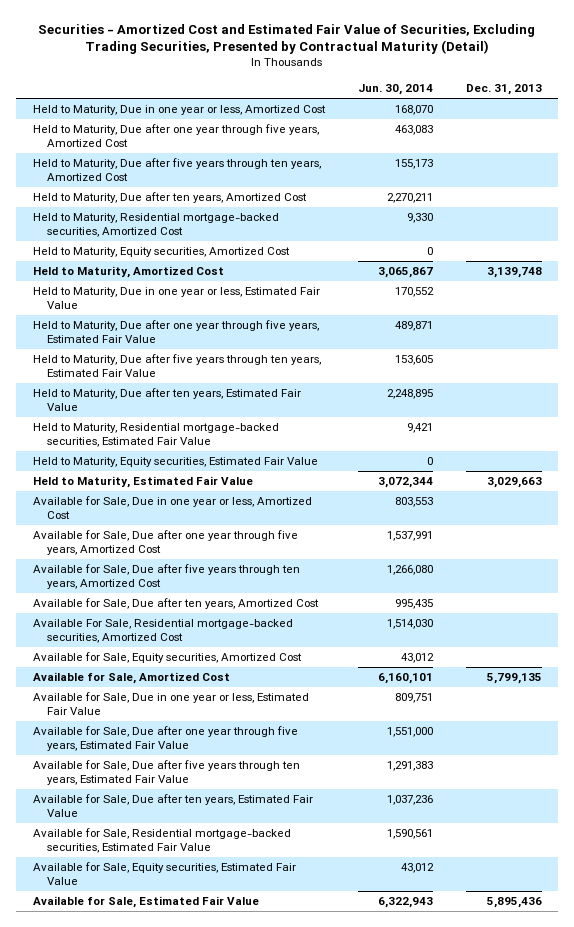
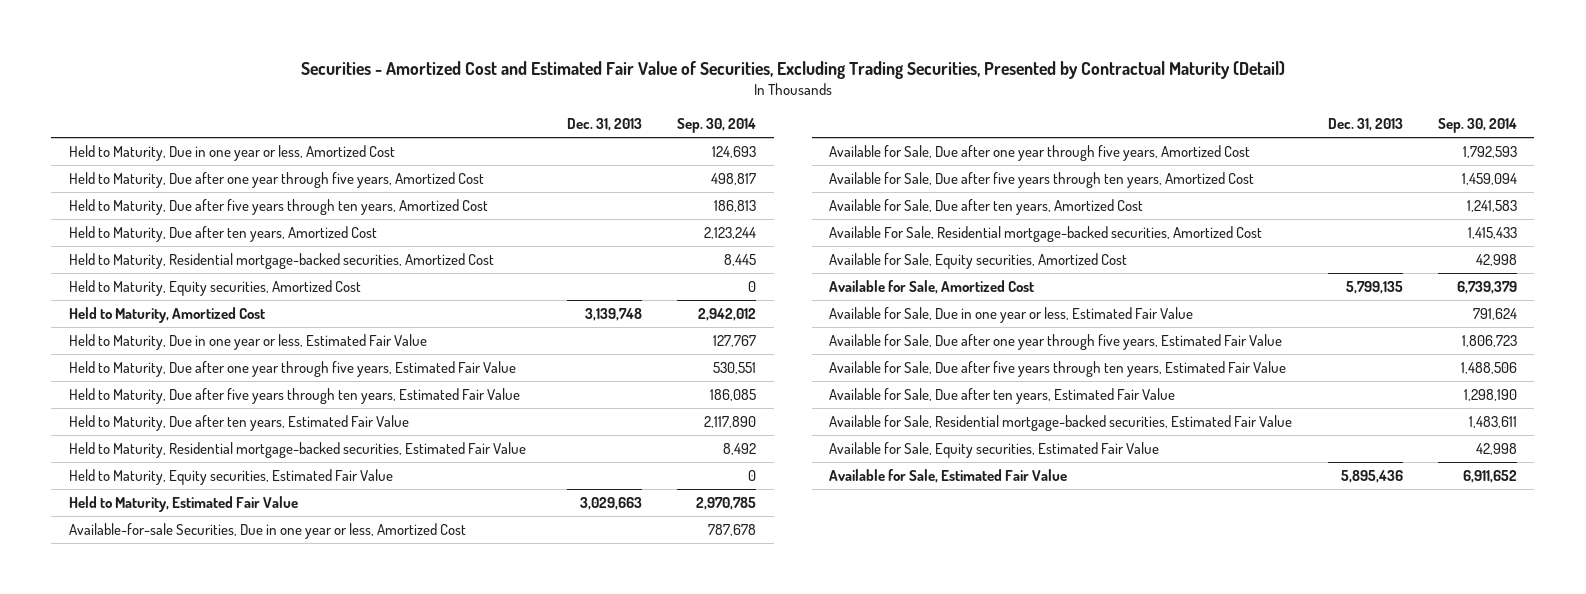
[357,83,433,95] Jun. 30, 2014 -> none
none -> [677,117,757,133] Sep. 30, 2014
[32,496,312,520] Available for Sale, Due in one year or less, Amortized Cost -> [68,523,466,540] Available-for-sale Securities, Due in one year or less, Amortized Cost

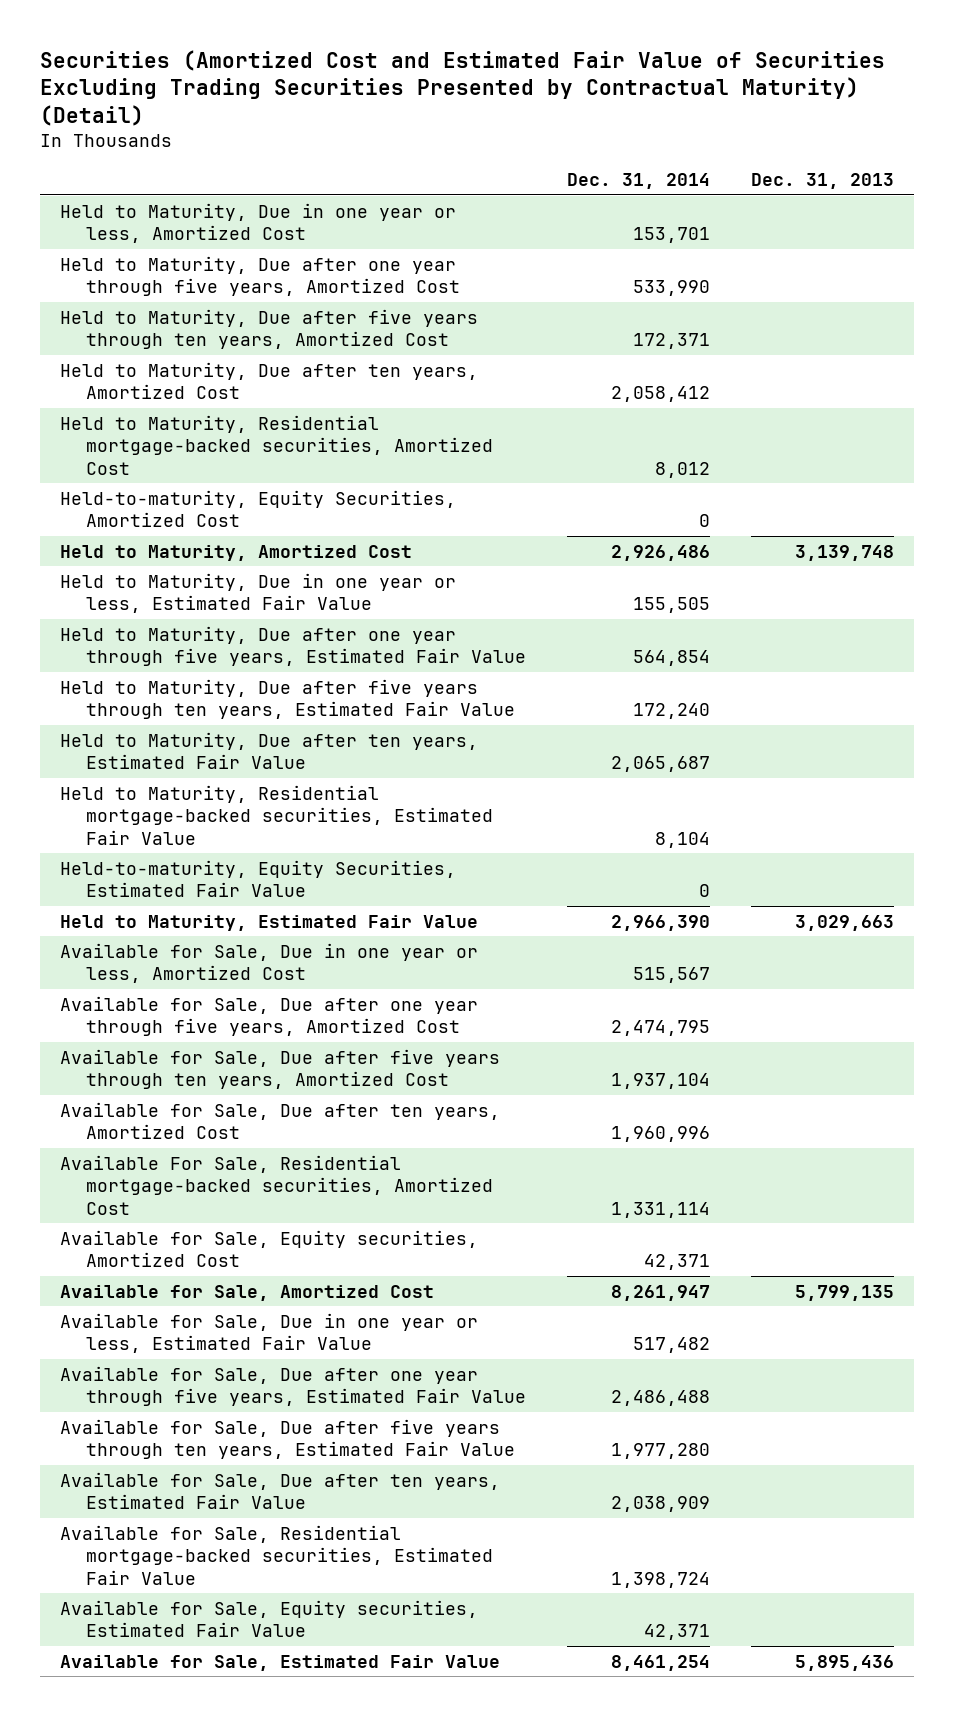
[300,60,1285,79] Securities - Amortized Cost and Estimated Fair Value of Securities, Excluding Trading Securities, Presented by Contractual Maturity (Detail) -> [40,49,886,126] Securities (Amortized Cost and Estimated Fair Value of Securities Excluding Trading Securities Presented by Contractual Maturity) (Detail)
[677,117,757,133] Sep. 30, 2014 -> none
none -> [567,173,711,190] Dec. 31, 2014
[68,280,361,297] Held to Maturity, Equity securities, Amortized Cost -> [60,489,457,528] Held-to-maturity, Equity Securities, Amortized Cost
[68,469,393,486] Held to Maturity, Equity securities, Estimated Fair Value -> [60,859,457,898] Held-to-maturity, Equity Securities, Estimated Fair Value
[68,523,466,540] Available-for-sale Securities, Due in one year or less, Amortized Cost -> [60,942,479,984] Available for Sale, Due in one year or less, Amortized Cost

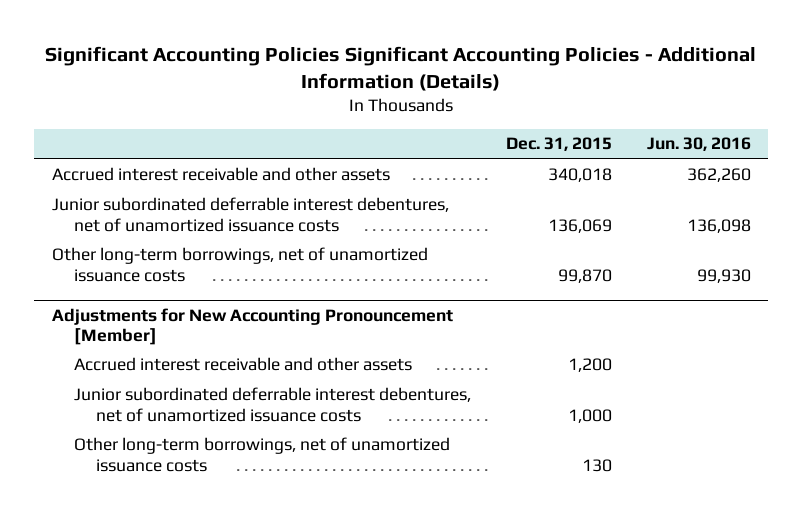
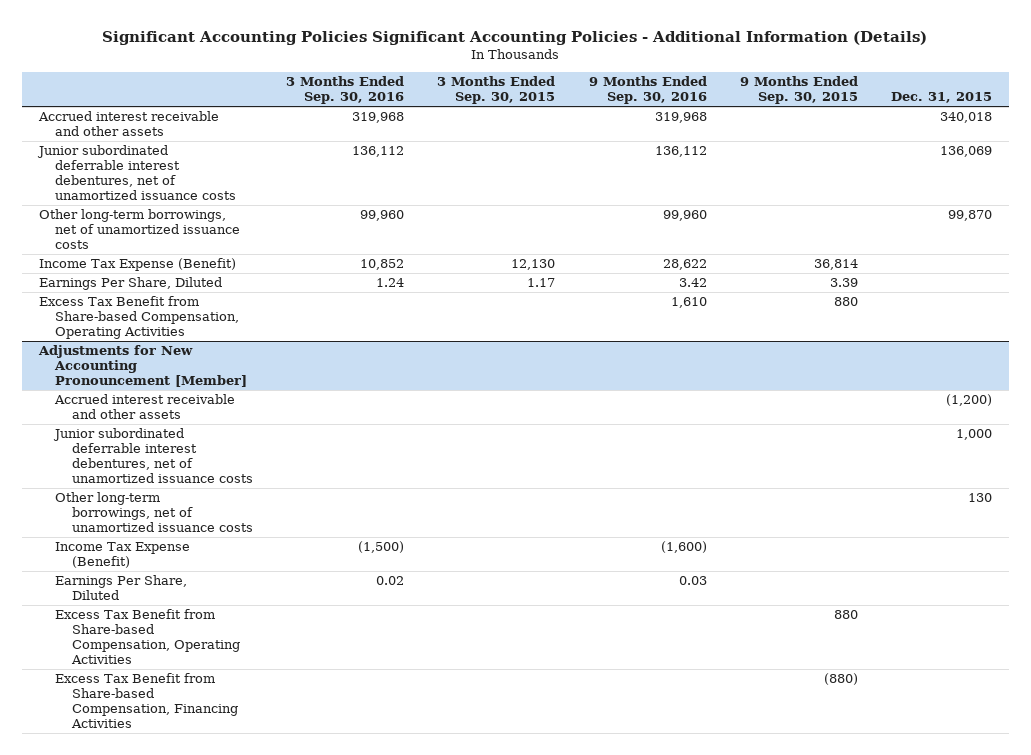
[646,137,751,152] Jun. 30, 2016 -> none
none -> [286,76,405,105] 3 Months Ended Sep. 30, 2016
none -> [437,76,556,105] 3 Months Ended Sep. 30, 2015
none -> [588,76,707,105] 9 Months Ended Sep. 30, 2016
none -> [739,76,858,105] 9 Months Ended Sep. 30, 2015
none -> [38,258,236,272] Income Tax Expense (Benefit)
none -> [38,277,222,291] Earnings Per Share, Diluted
none -> [38,296,240,339] Excess Tax Benefit from Share-based Compensation, Operating Activities
[567,358,612,373] 1,200 -> [945,394,992,407] (1,200)
none -> [55,542,191,569] Income Tax Expense (Benefit)
none -> [55,575,188,601] Earnings Per Share, Diluted
none -> [55,609,241,664] Excess Tax Benefit from Share-based Compensation, Operating Activities
none -> [55,673,239,728] Excess Tax Benefit from Share-based Compensation, Financing Activities

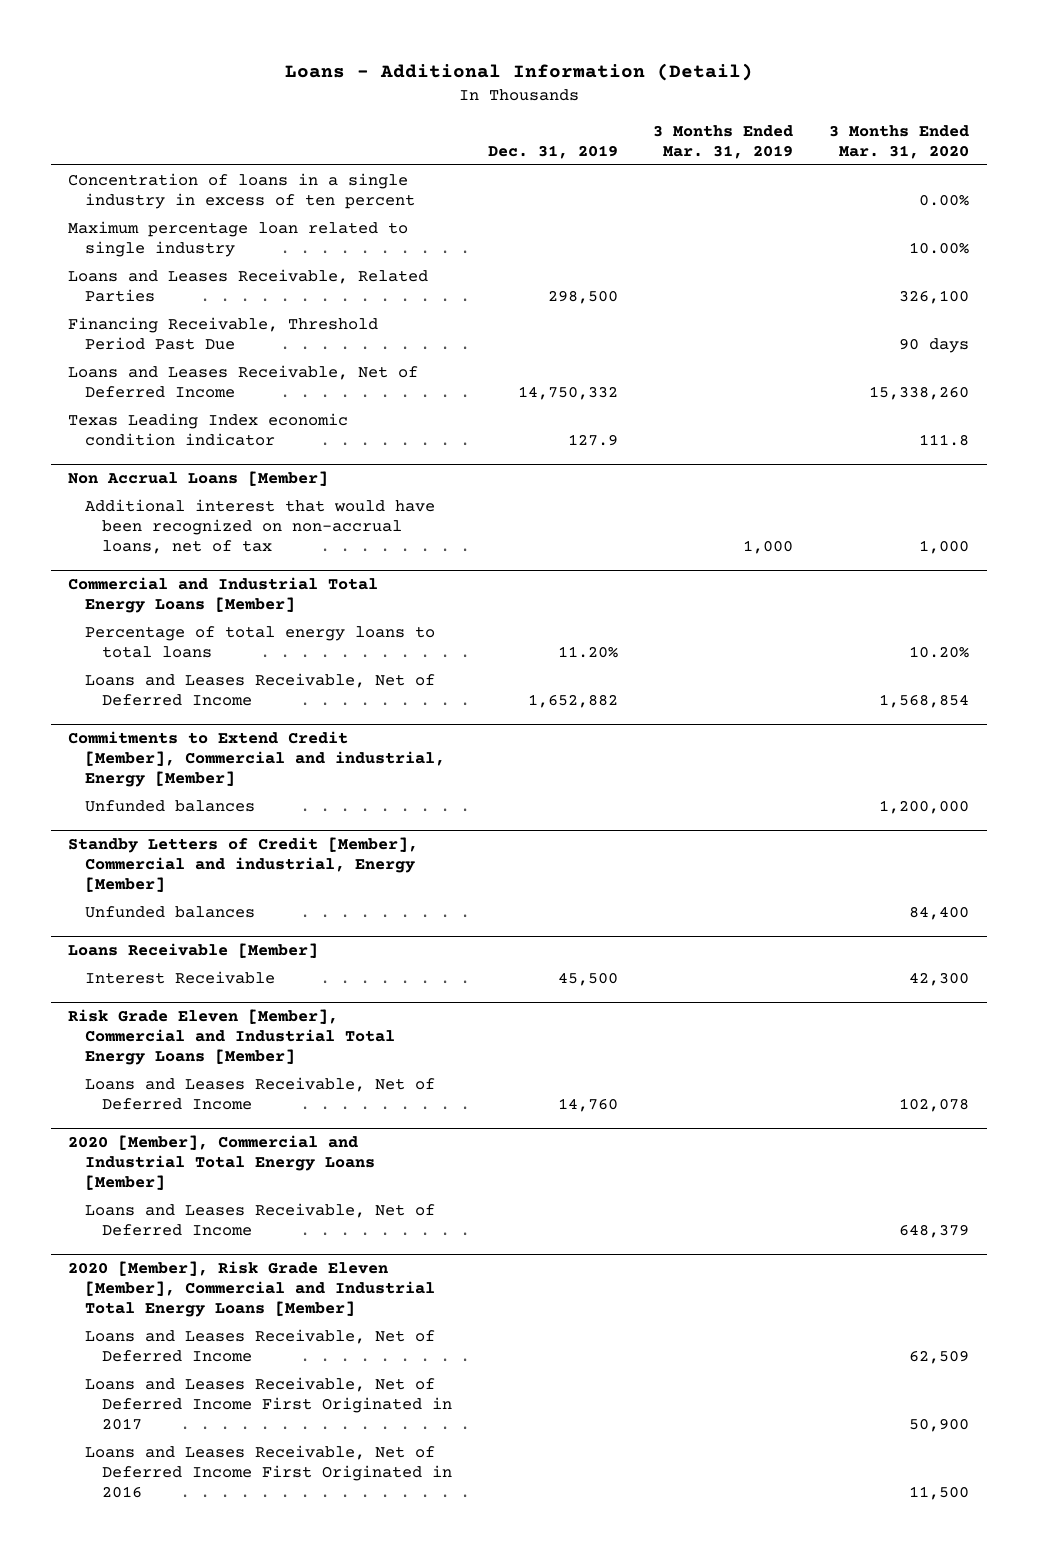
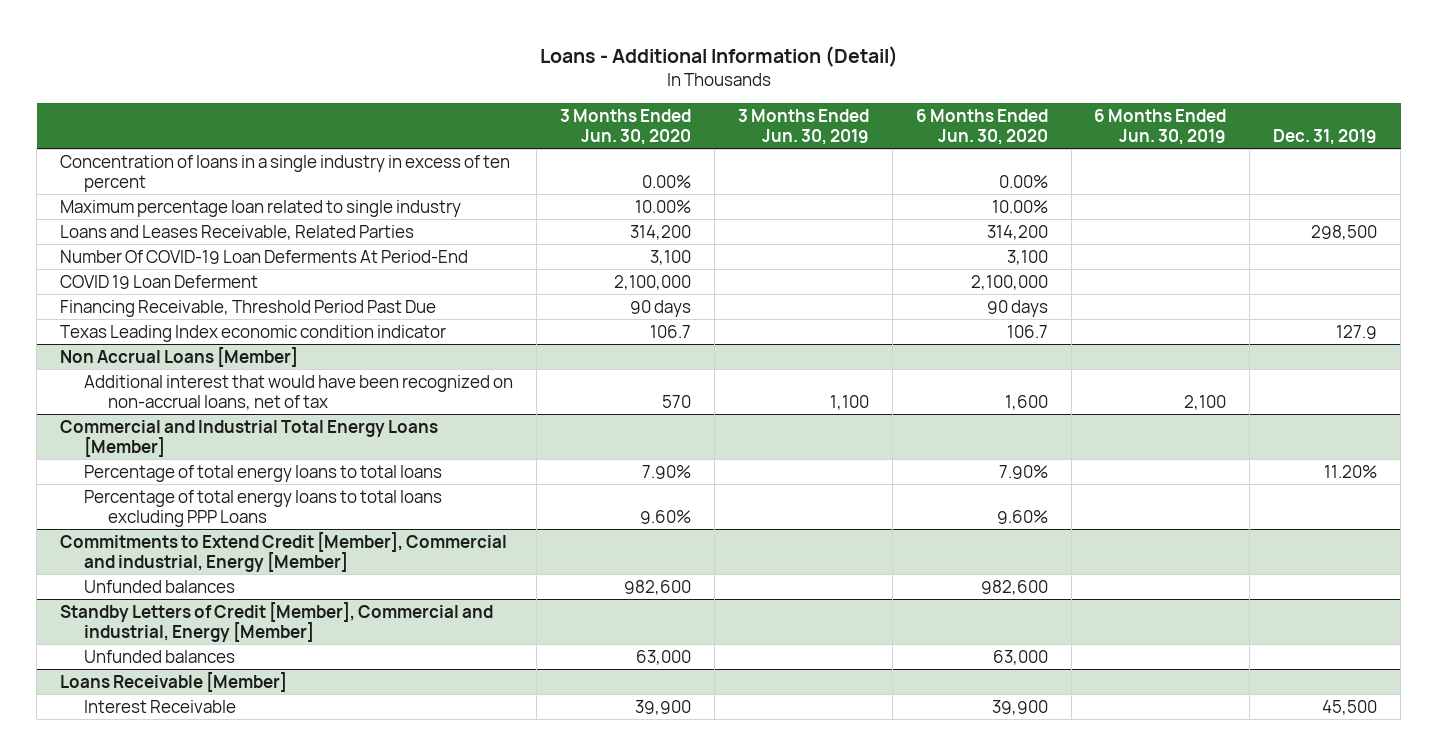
[653,124,794,159] 3 Months Ended Mar. 31, 2019 -> none
[829,124,970,159] 3 Months Ended Mar. 31, 2020 -> none
none -> [559,108,691,145] 3 Months Ended Jun. 30, 2020
none -> [737,108,869,145] 3 Months Ended Jun. 30, 2019
none -> [915,108,1048,145] 6 Months Ended Jun. 30, 2020
none -> [1094,108,1227,145] 6 Months Ended Jun. 30, 2019
none -> [59,249,468,264] Number Of COVID-19 Loan Deferments At Period-End
none -> [59,274,258,289] COVID 19 Loan Deferment
[68,364,419,398] Loans and Leases Receivable, Net of Deferred Income -> none
[85,672,436,706] Loans and Leases Receivable, Net of Deferred Income -> none
none -> [84,489,443,527] Percentage of total energy loans to total loans excluding PPP Loans
[68,1008,396,1066] Risk Grade Eleven [Member], Commercial and Industrial Total Energy Loans [Member] -> none
[85,1076,436,1110] Loans and Leases Receivable, Net of Deferred Income -> none
[68,1134,376,1191] 2020 [Member], Commercial and Industrial Total Energy Loans [Member] -> none
[85,1202,436,1236] Loans and Leases Receivable, Net of Deferred Income -> none
[68,1260,436,1318] 2020 [Member], Risk Grade Eleven [Member], Commercial and Industrial Total Energy Loans [Member] -> none
[85,1328,436,1362] Loans and Leases Receivable, Net of Deferred Income -> none
[85,1376,453,1431] Loans and Leases Receivable, Net of Deferred Income First Originated in 2017 -> none
[85,1444,453,1499] Loans and Leases Receivable, Net of Deferred Income First Originated in 2016 -> none

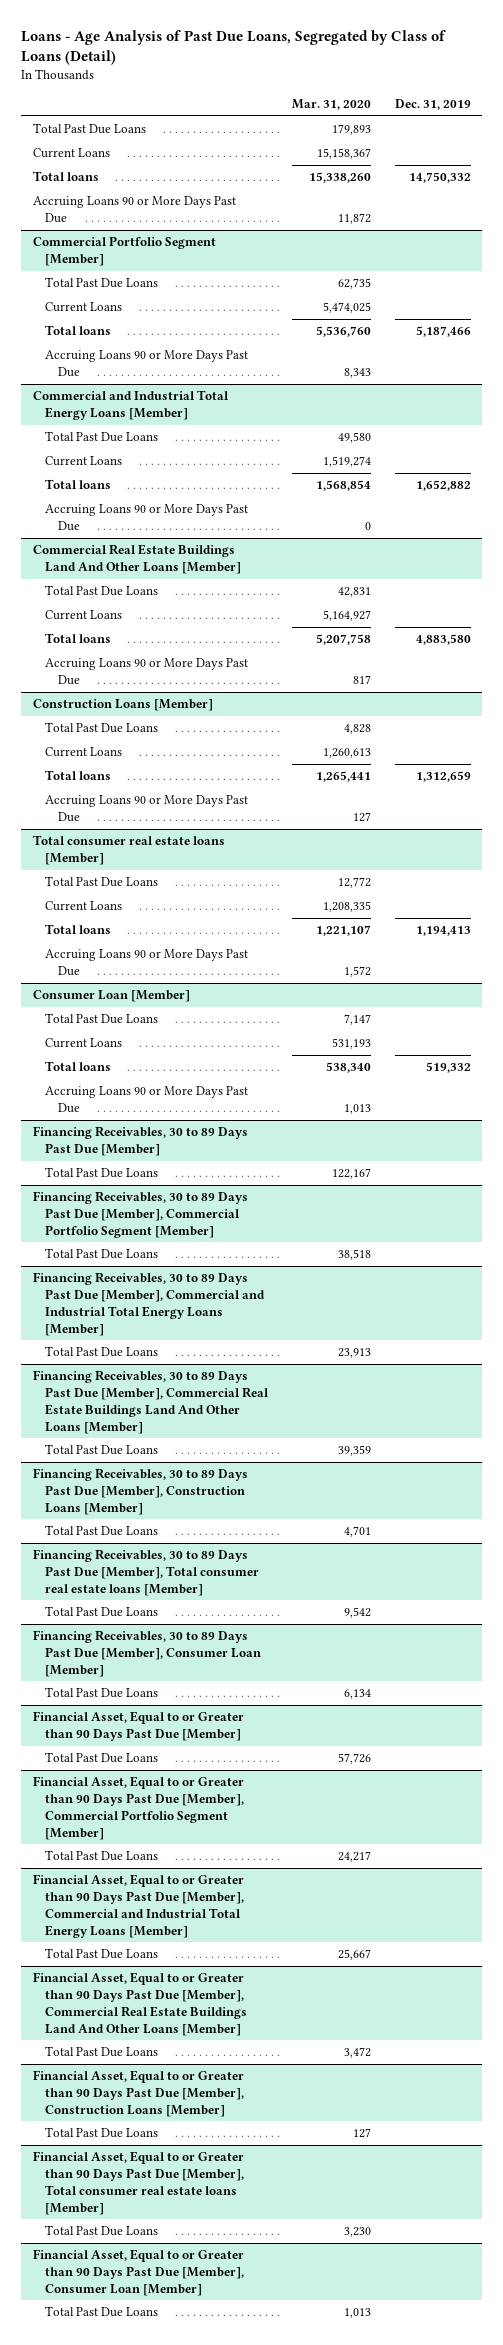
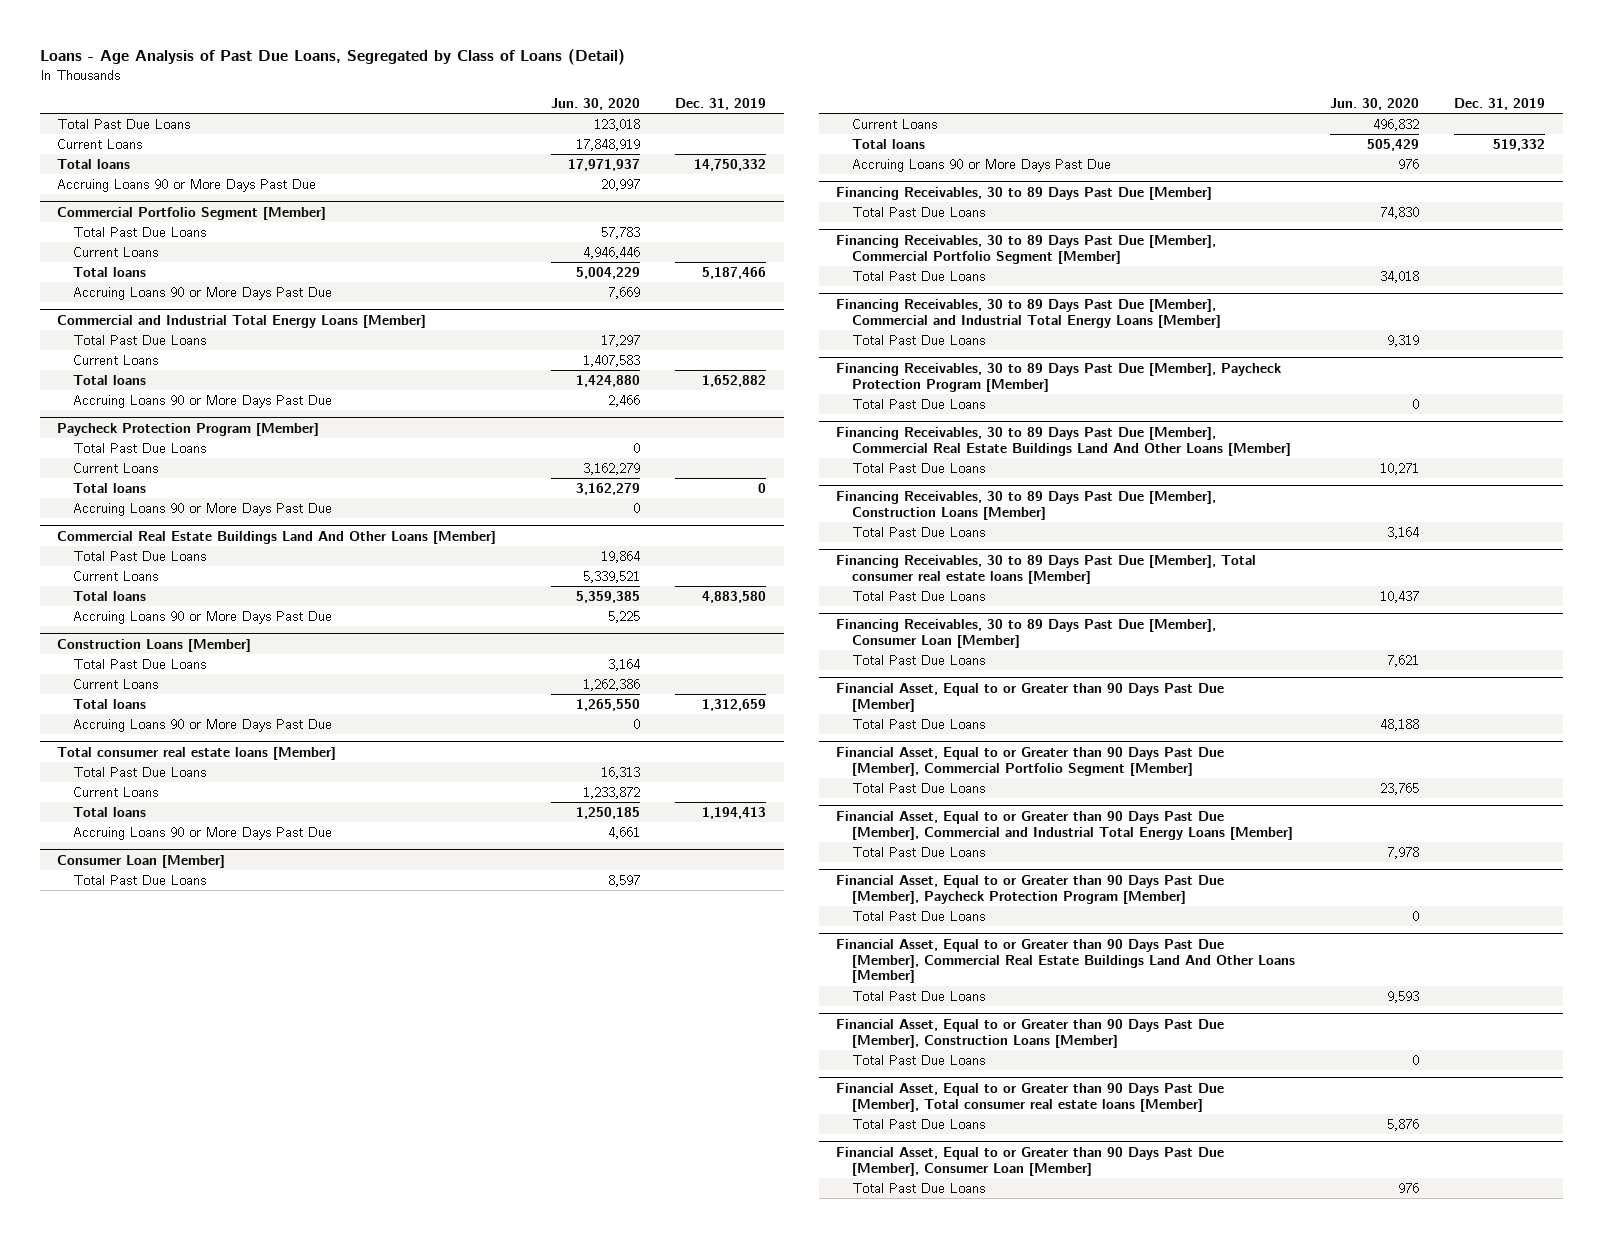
[292,98,372,110] Mar. 31, 2020 -> none
none -> [551,98,641,111] Jun. 30, 2020
none -> [57,422,320,436] Paycheck Protection Program [Member]
none -> [72,442,206,453] Total Past Due Loans
none -> [72,462,158,473] Current Loans
none -> [72,482,146,493] Total loans
none -> [72,502,332,516] Accruing Loans 90 or More Days Past Due
none -> [836,362,1283,392] Financing Receivables, 30 to 89 Days Past Due [Member], Paycheck Protection Program [Member]
none -> [851,398,985,409] Total Past Due Loans
none -> [836,874,1225,904] Financial Asset, Equal to or Greater than 90 Days Past Due [Member], Paycheck Protection Program [Member]
none -> [851,910,985,921] Total Past Due Loans

